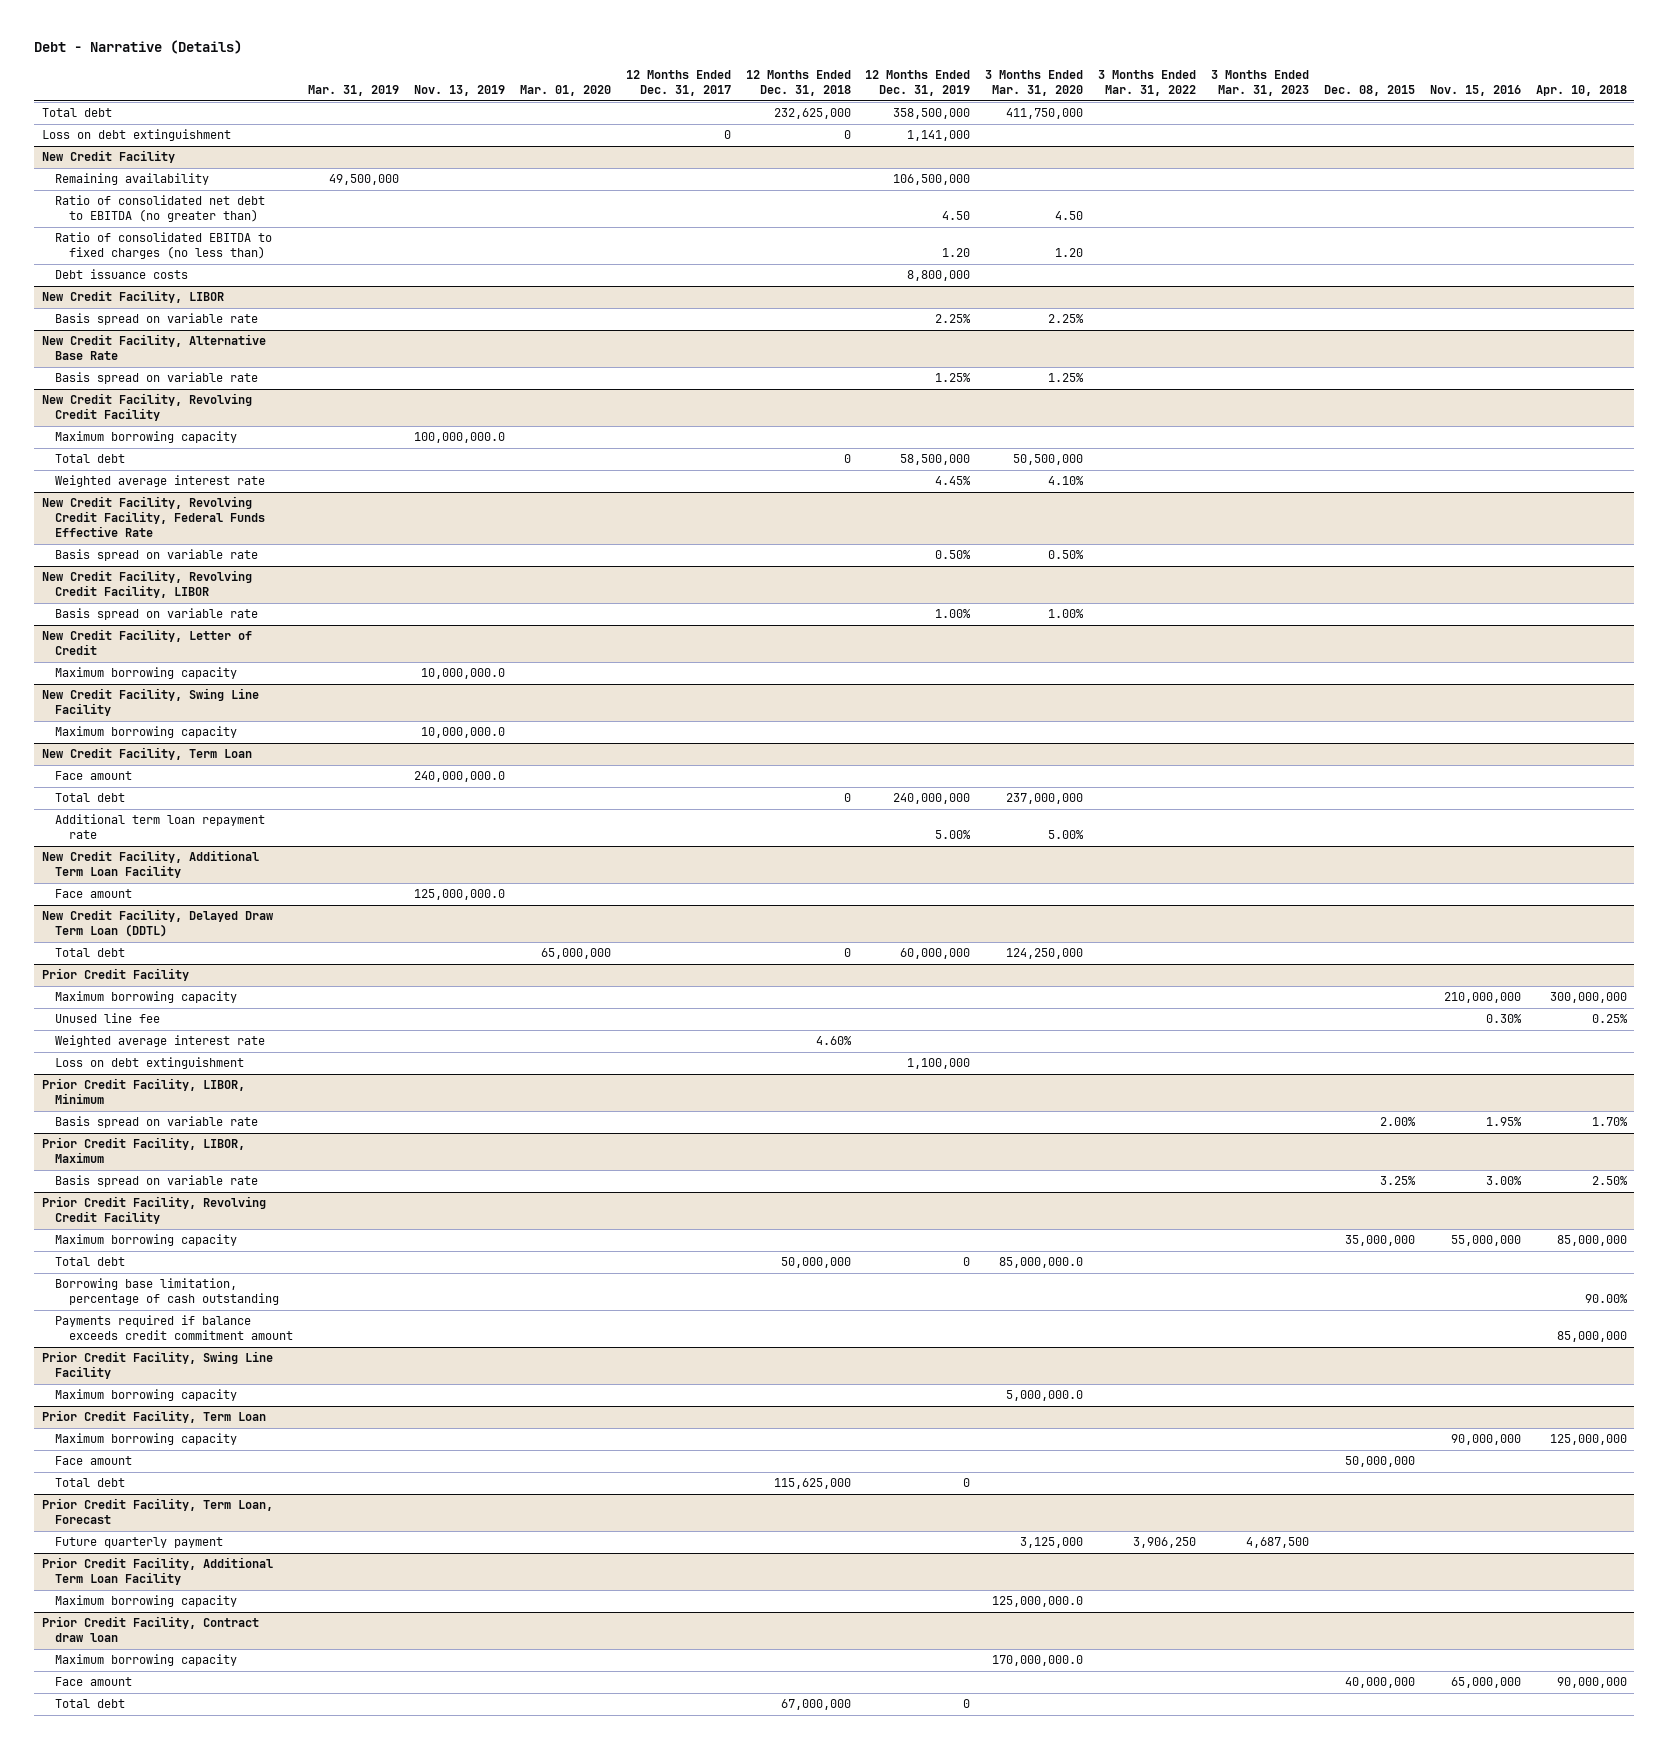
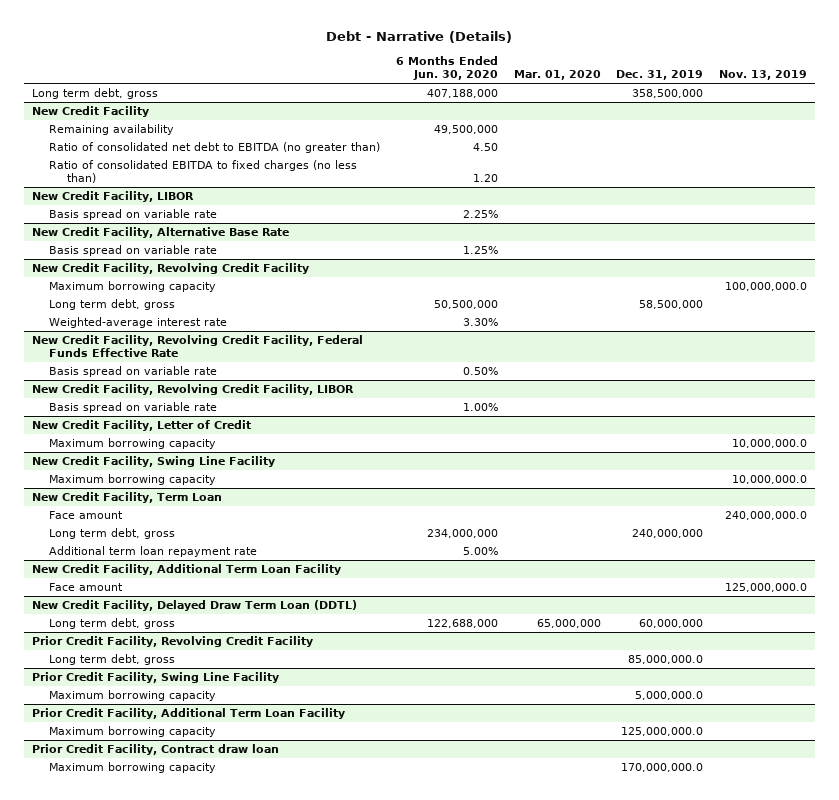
[308,85,400,97] Mar. 31, 2019 -> none
[625,70,731,97] 12 Months Ended Dec. 31, 2017 -> none
[745,70,851,97] 12 Months Ended Dec. 31, 2018 -> none
[865,70,971,97] 12 Months Ended Dec. 31, 2019 -> none
[985,70,1084,97] 3 Months Ended Mar. 31, 2020 -> none
[1098,70,1197,97] 3 Months Ended Mar. 31, 2022 -> none
[1211,70,1310,97] 3 Months Ended Mar. 31, 2023 -> none
[1323,85,1415,97] Dec. 08, 2015 -> none
[1429,85,1521,97] Nov. 15, 2016 -> none
[1535,85,1627,97] Apr. 10, 2018 -> none
none -> [396,56,499,81] 6 Months Ended Jun. 30, 2020
none -> [616,70,704,81] Dec. 31, 2019
[41,129,231,142] Loss on debt extinguishment -> none
[41,108,112,118] Total debt -> [31,88,158,100] Long term debt, gross
[55,269,189,280] Debt issuance costs -> none
[55,454,126,464] Total debt -> [49,299,176,311] Long term debt, gross
[55,475,266,488] Weighted average interest rate -> [49,317,228,329] Weighted-average interest rate
[55,793,126,803] Total debt -> [49,528,176,540] Long term debt, gross
[41,968,189,982] Prior Credit Facility -> none
[55,991,238,1004] Maximum borrowing capacity -> none
[55,1013,161,1024] Unused line fee -> none
[55,1035,266,1048] Weighted average interest rate -> none
[55,1057,245,1070] Loss on debt extinguishment -> none
[41,1078,245,1105] Prior Credit Facility, LIBOR, Minimum -> none
[55,1116,259,1129] Basis spread on variable rate -> none
[41,1137,245,1164] Prior Credit Facility, LIBOR, Maximum -> none
[55,1175,259,1188] Basis spread on variable rate -> none
[55,948,126,958] Total debt -> [49,618,176,630] Long term debt, gross
[55,1234,238,1247] Maximum borrowing capacity -> none
[55,1278,280,1306] Borrowing base limitation, percentage of cash outstanding -> none
[55,1315,294,1341] Payments required if balance exceeds credit commitment amount -> none
[55,1257,126,1267] Total debt -> [49,654,176,666] Long term debt, gross
[41,1410,266,1424] Prior Credit Facility, Term Loan -> none
[55,1433,238,1446] Maximum borrowing capacity -> none
[55,1456,133,1466] Face amount -> none
[55,1478,126,1488] Total debt -> none
[41,1498,273,1525] Prior Credit Facility, Term Loan, Forecast -> none
[55,1537,224,1549] Future quarterly payment -> none
[55,1677,133,1687] Face amount -> none
[55,1699,126,1709] Total debt -> none

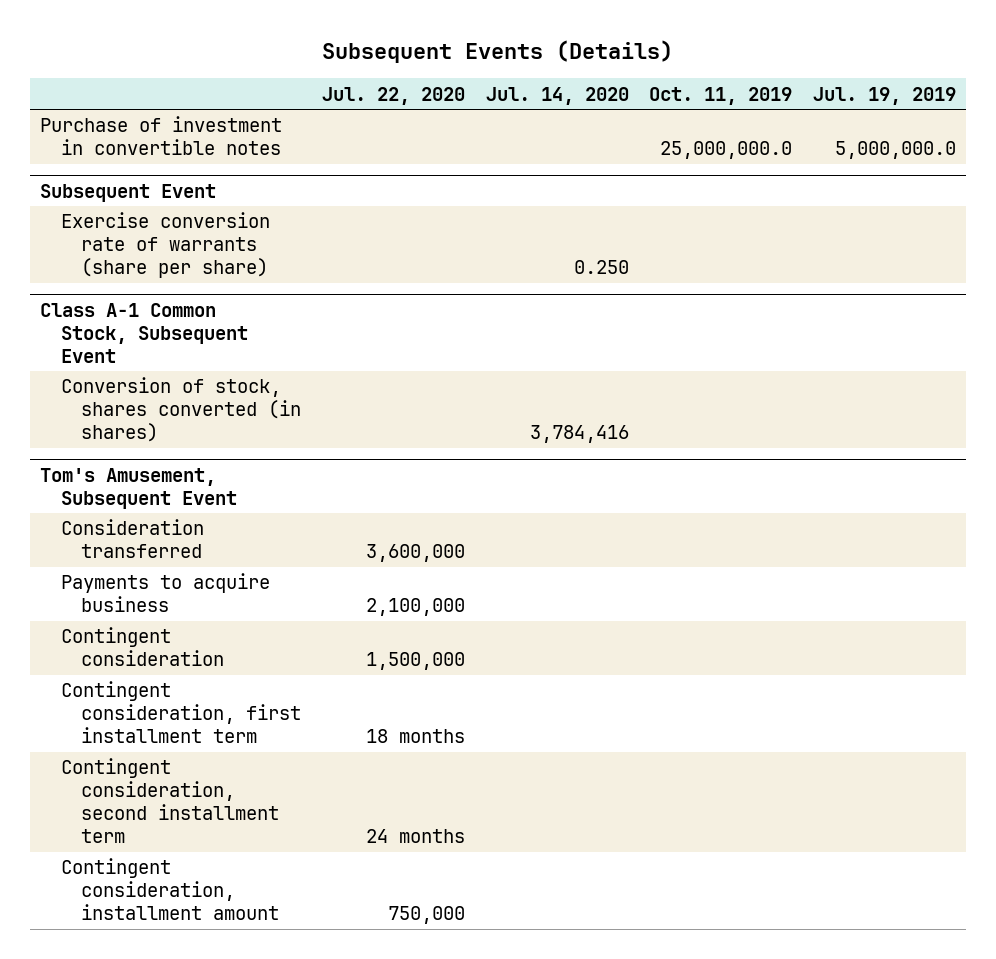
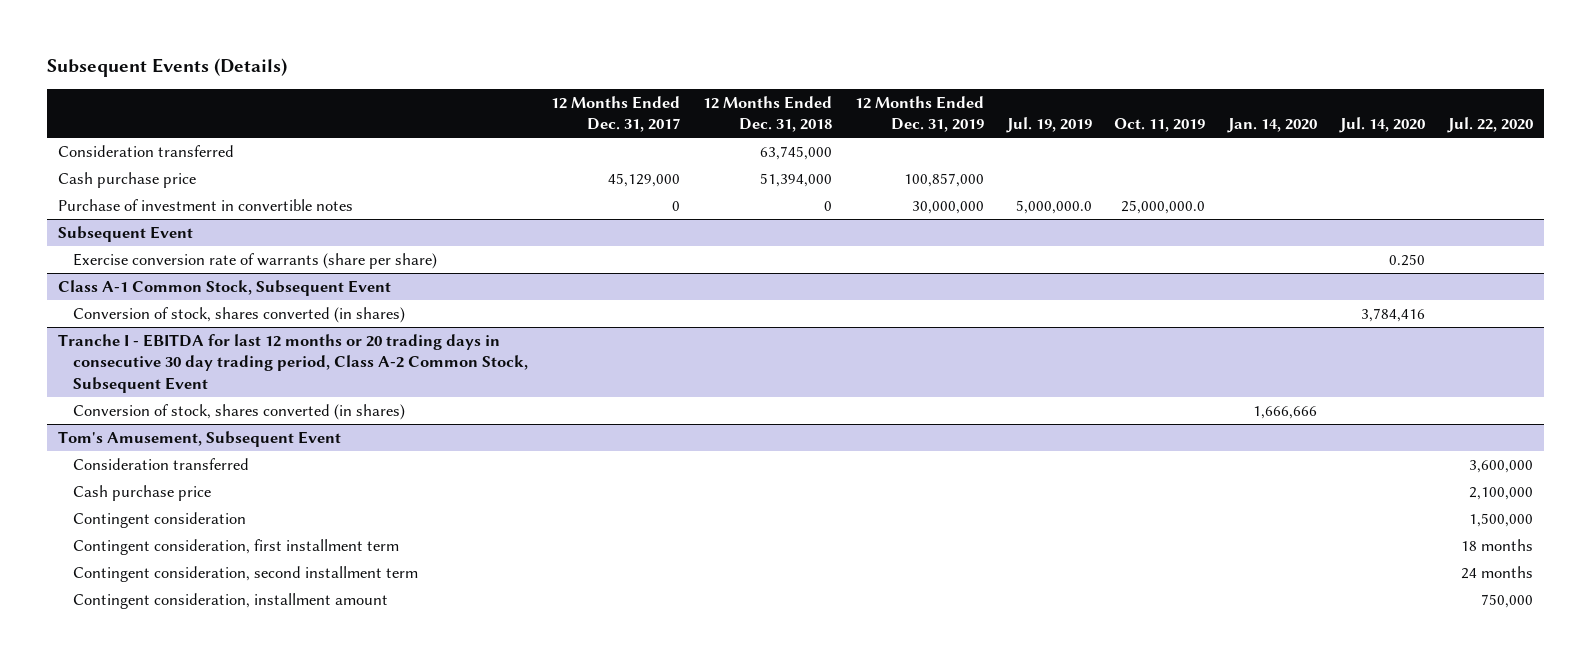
none -> [551,95,681,133] 12 Months Ended Dec. 31, 2017
none -> [702,95,832,133] 12 Months Ended Dec. 31, 2018
none -> [854,95,984,133] 12 Months Ended Dec. 31, 2019
none -> [1227,118,1318,134] Jan. 14, 2020
none -> [58,144,235,157] Consideration transferred
none -> [58,171,197,188] Cash purchase price
none -> [58,333,529,393] Tranche I - EBITDA for last 12 months or 20 trading days in consecutive 30 day trading period, Class A-2 Common Stock, Subsequent Event
none -> [73,403,406,420] Conversion of stock, shares converted (in shares)
[60,573,270,613] Payments to acquire business -> [73,484,212,501] Cash purchase price

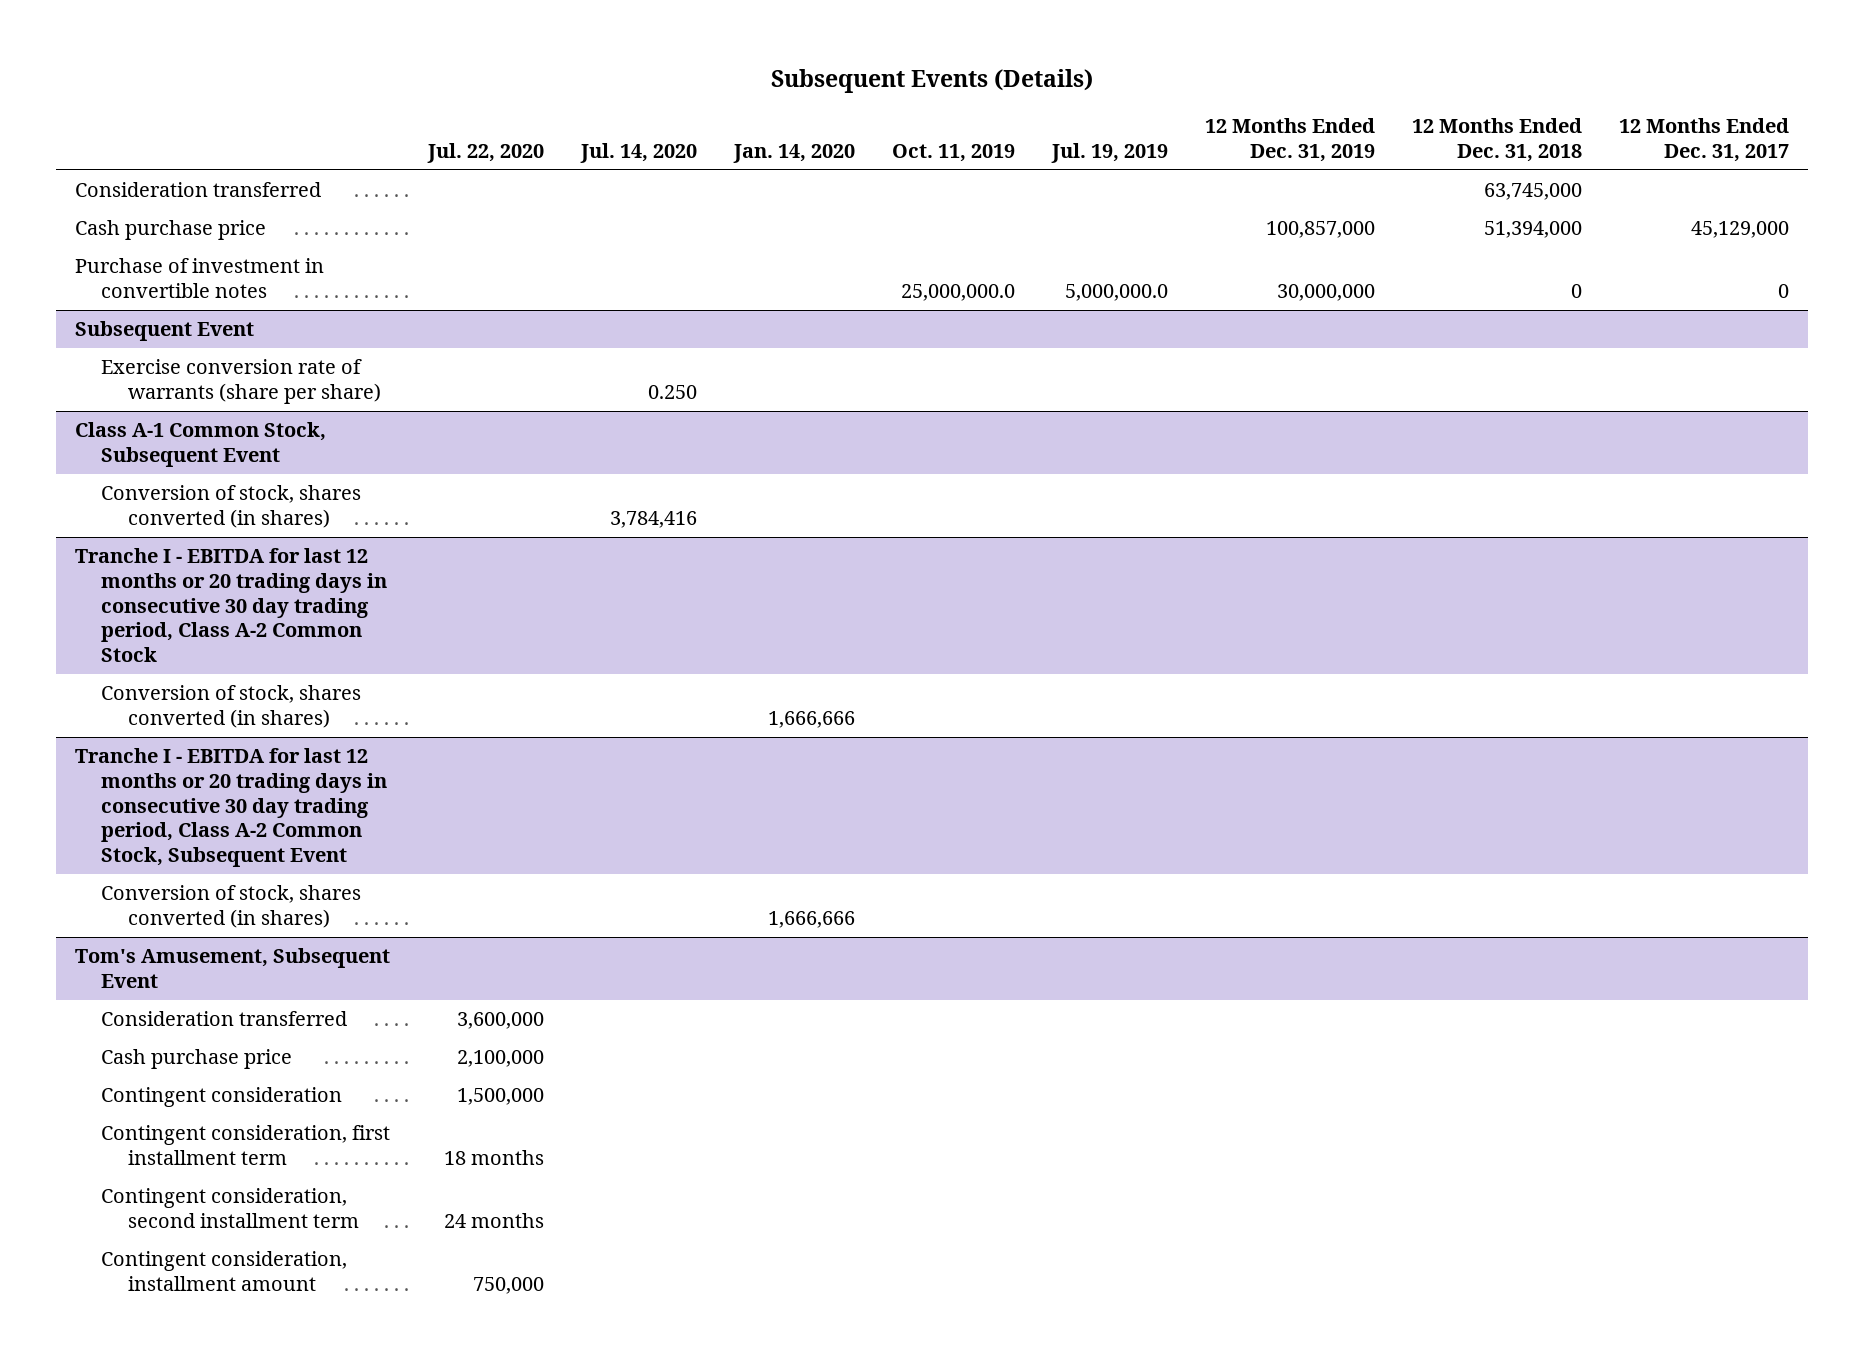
none -> [74,548,388,663] Tranche I - EBITDA for last 12 months or 20 trading days in consecutive 30 day trading period, Class A-2 Common Stock
none -> [101,685,362,728] Conversion of stock, shares converted (in shares)

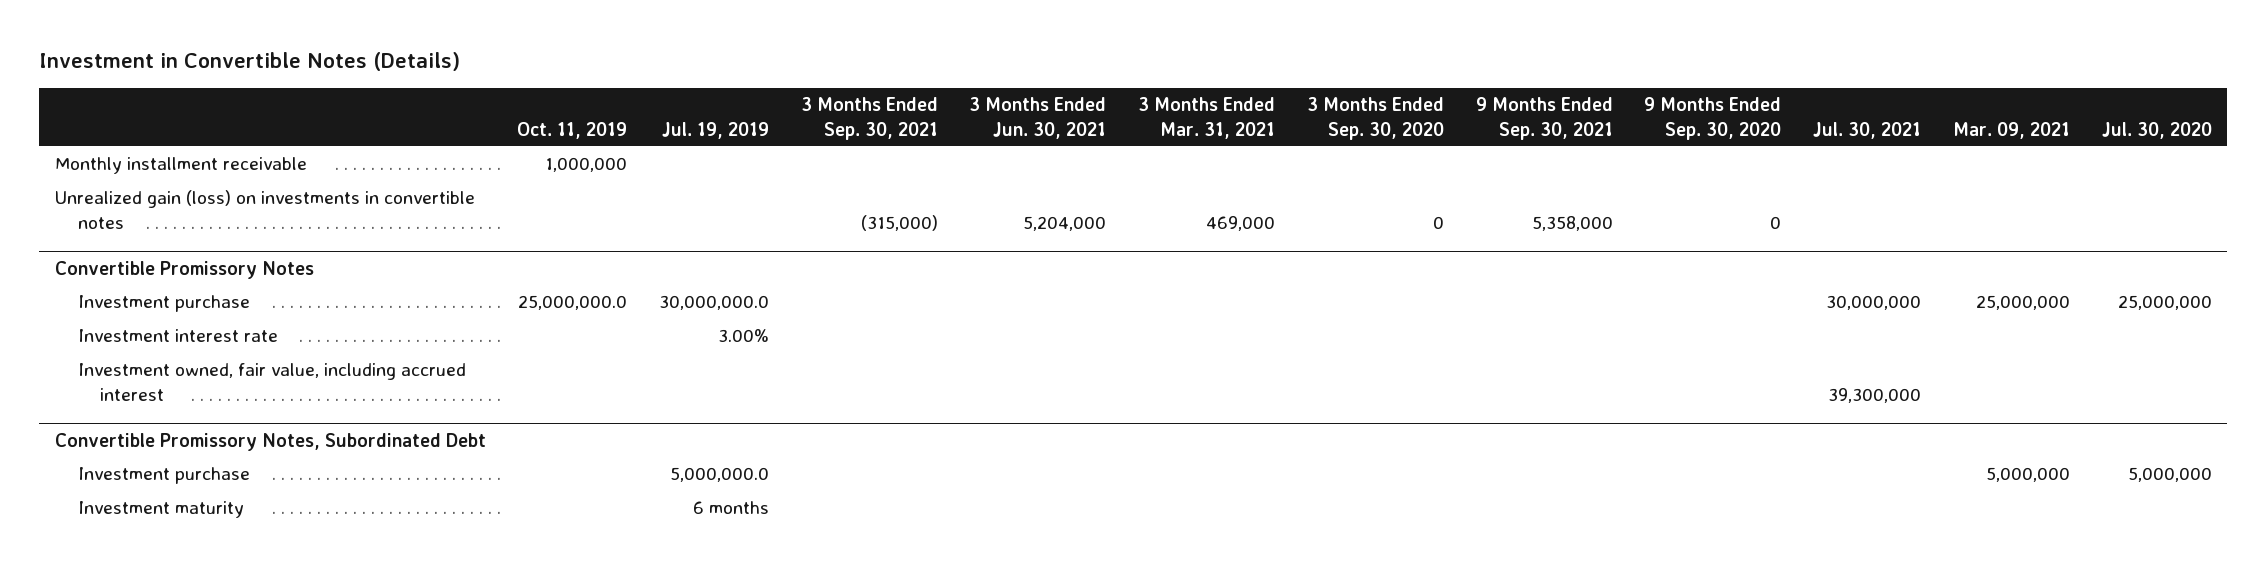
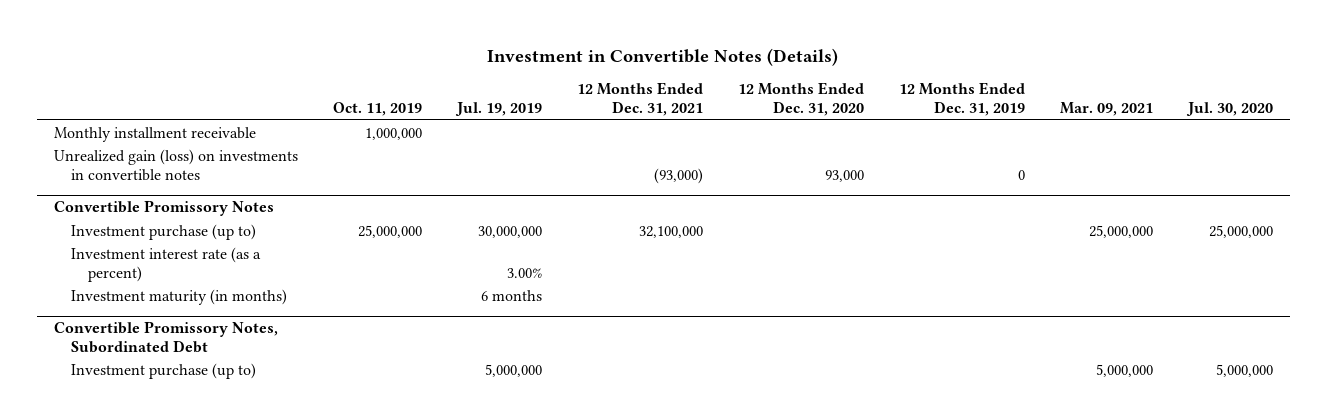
[800,97,938,140] 3 Months Ended Sep. 30, 2021 -> none
[969,97,1107,139] 3 Months Ended Jun. 30, 2021 -> none
[1138,97,1276,139] 3 Months Ended Mar. 31, 2021 -> none
[1306,97,1444,140] 3 Months Ended Sep. 30, 2020 -> none
[1475,97,1613,140] 9 Months Ended Sep. 30, 2021 -> none
[1644,97,1782,140] 9 Months Ended Sep. 30, 2020 -> none
[1813,121,1922,139] Jul. 30, 2021 -> none
none -> [576,82,703,117] 12 Months Ended Dec. 31, 2021
none -> [737,82,864,117] 12 Months Ended Dec. 31, 2020
none -> [898,82,1025,117] 12 Months Ended Dec. 31, 2019
[77,363,466,401] Investment owned, fair value, including accrued interest -> none
[77,295,250,313] Investment purchase -> [71,223,257,240] Investment purchase (up to)
[518,295,628,311] 25,000,000.0 -> [358,224,423,238] 25,000,000
[659,295,770,311] 30,000,000.0 -> [477,225,542,238] 30,000,000
[77,329,278,343] Investment interest rate -> [71,246,262,282] Investment interest rate (as a percent)
none -> [71,288,288,305] Investment maturity (in months)
[77,501,244,519] Investment maturity -> none
[77,467,250,485] Investment purchase -> [71,362,257,379] Investment purchase (up to)
[670,467,770,483] 5,000,000.0 -> [484,363,542,377] 5,000,000

